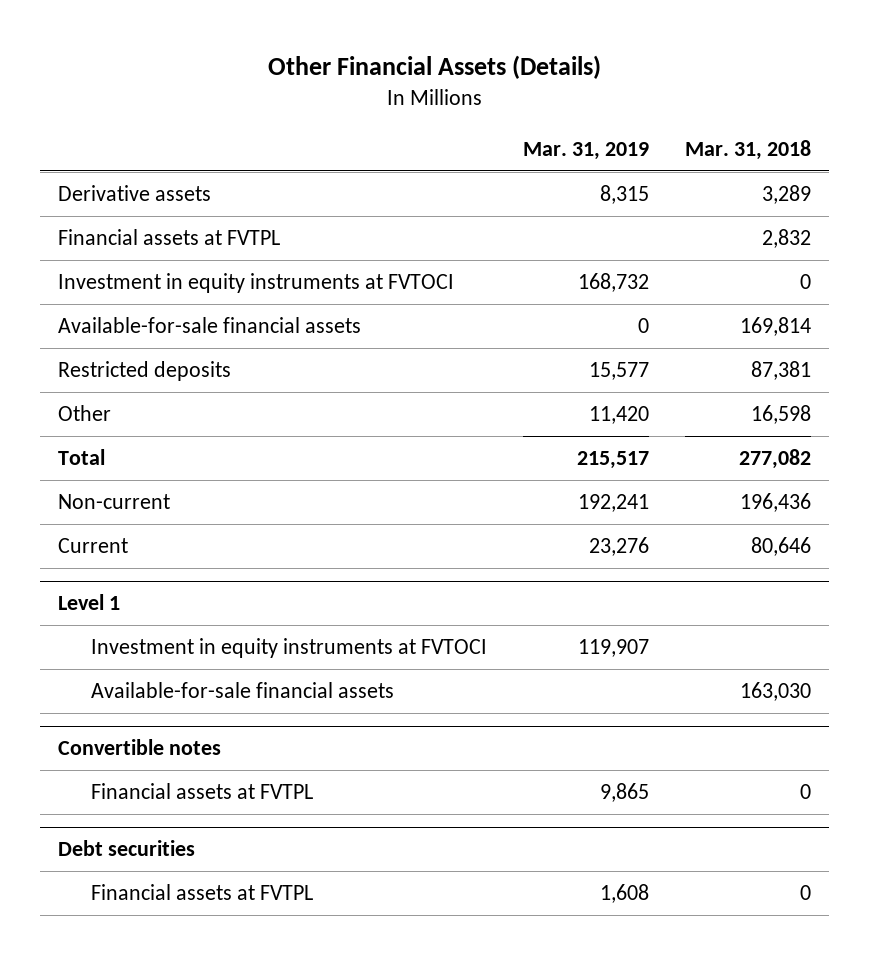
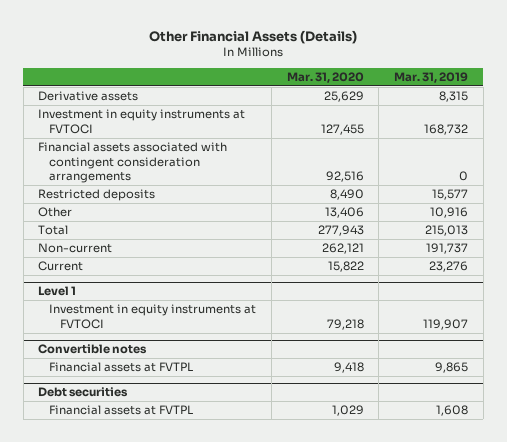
[685,140,812,161] Mar. 31, 2018 -> none
none -> [286,71,364,83] Mar. 31, 2020
[58,229,281,246] Financial assets at FVTPL -> none
[58,317,362,334] Available-for-sale financial assets -> none
none -> [38,142,228,184] Financial assets associated with contingent consideration arrangements
[588,406,649,425] 11,420 -> [430,207,469,219] 10,916
[576,451,649,470] 215,517 -> [425,225,469,237] 215,013
[577,494,649,513] 192,241 -> [426,243,469,255] 191,737
[90,682,394,699] Available-for-sale financial assets -> none

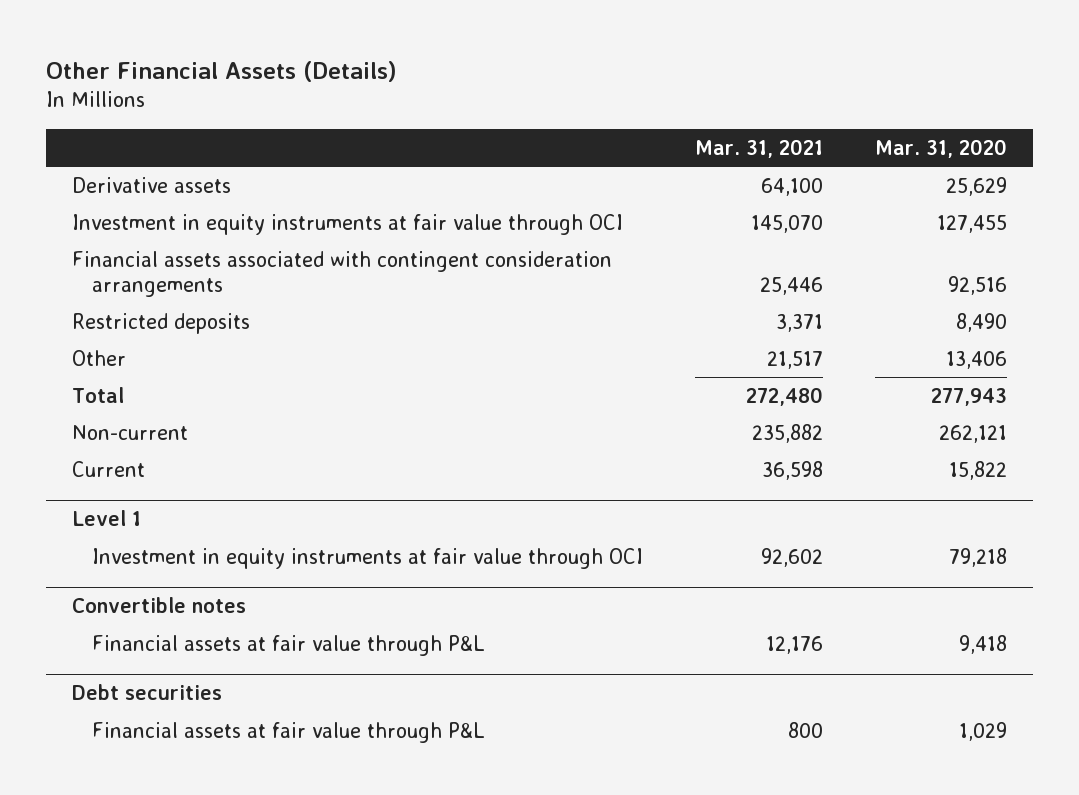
[394,71,469,83] Mar. 31, 2019 -> none
none -> [695,138,824,158] Mar. 31, 2021
[38,109,246,134] Investment in equity instruments at FVTOCI -> [71,213,623,235] Investment in equity instruments at fair value through OCI
[49,304,257,329] Investment in equity instruments at FVTOCI -> [92,547,644,569] Investment in equity instruments at fair value through OCI
[49,362,194,373] Financial assets at FVTPL -> [92,634,486,656] Financial assets at fair value through P&L
[49,405,194,416] Financial assets at FVTPL -> [92,721,486,743] Financial assets at fair value through P&L

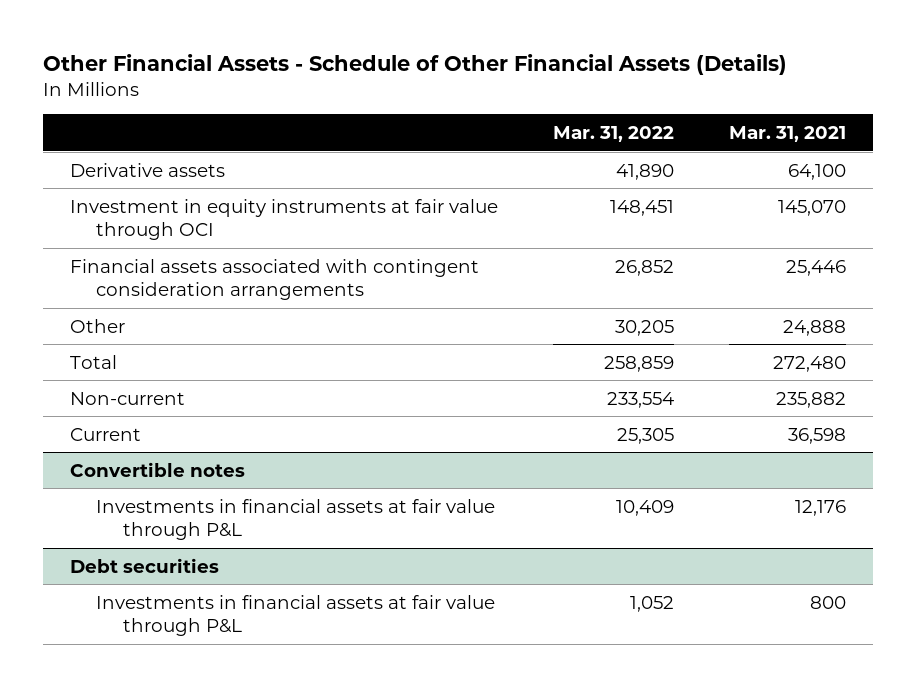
[45,60,397,82] Other Financial Assets (Details) -> [43,54,788,76] Other Financial Assets - Schedule of Other Financial Assets (Details)
[875,138,1008,158] Mar. 31, 2020 -> none
none -> [552,125,674,142] Mar. 31, 2022
[71,312,250,334] Restricted deposits -> none
[767,350,824,369] 21,517 -> [782,319,846,336] 24,888
[71,510,141,527] Level 1 -> none
[92,547,644,569] Investment in equity instruments at fair value through OCI -> none
[92,634,486,656] Financial assets at fair value through P&L -> [96,498,496,540] Investments in financial assets at fair value through P&L
[92,721,486,743] Financial assets at fair value through P&L -> [96,594,496,636] Investments in financial assets at fair value through P&L

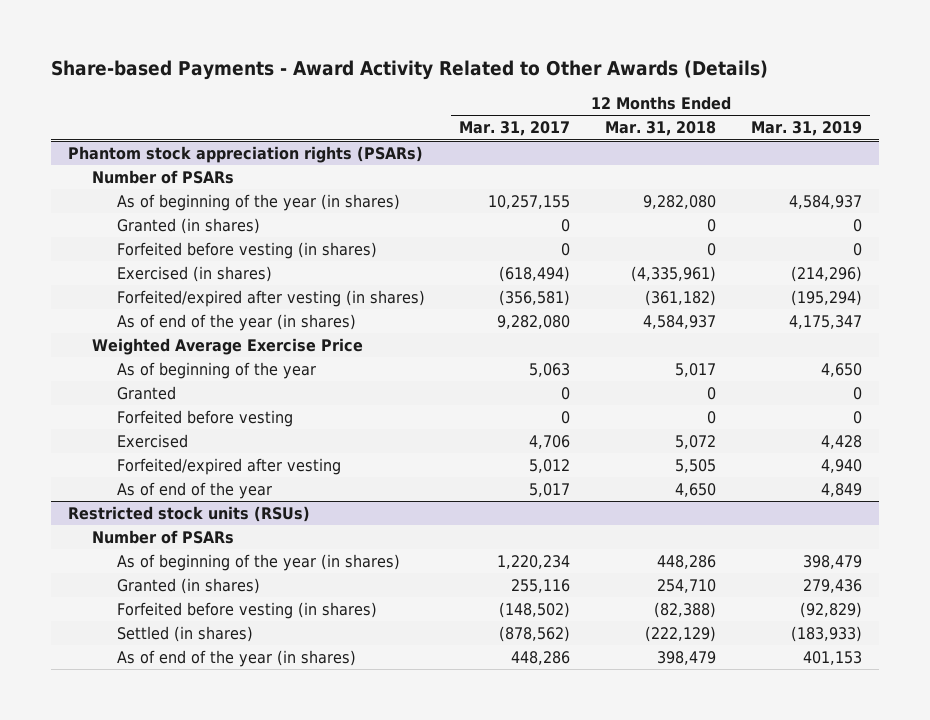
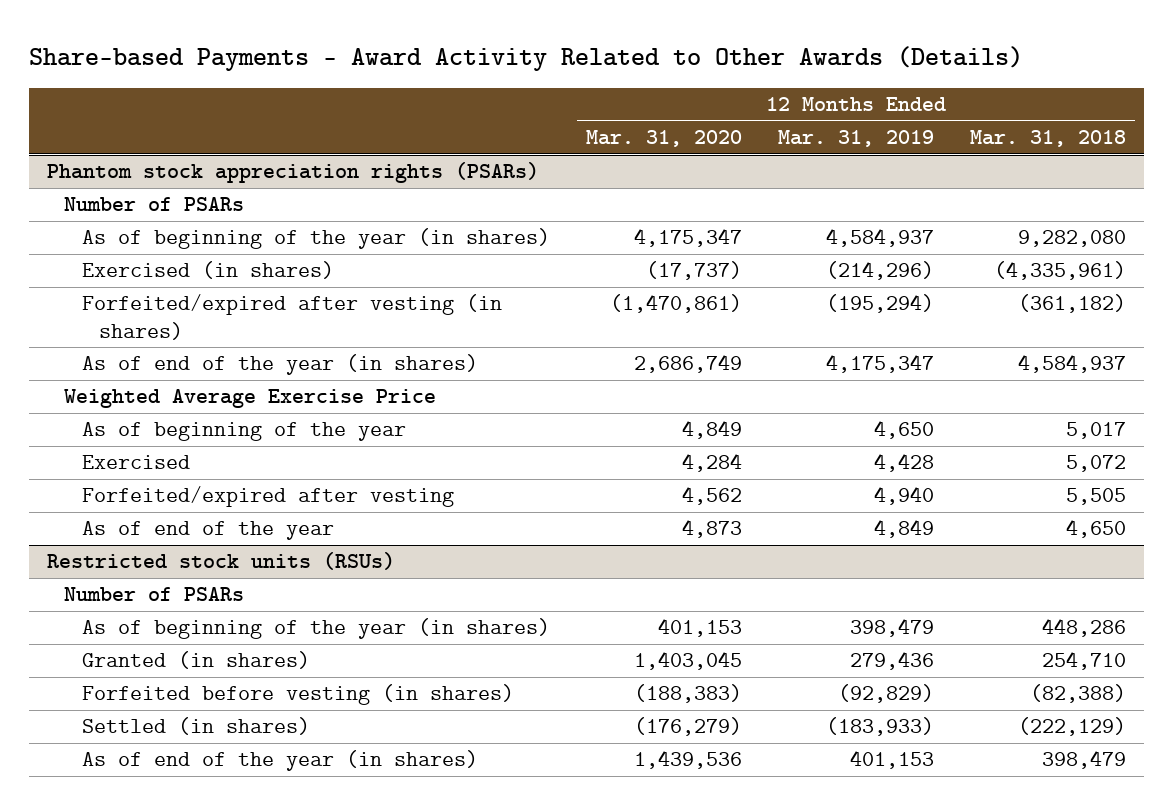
[459,121,571,137] Mar. 31, 2017 -> none
none -> [585,130,742,148] Mar. 31, 2020
[116,217,260,234] Granted (in shares) -> none
[116,241,377,259] Forfeited before vesting (in shares) -> none
[116,385,176,400] Granted -> none
[116,409,293,427] Forfeited before vesting -> none

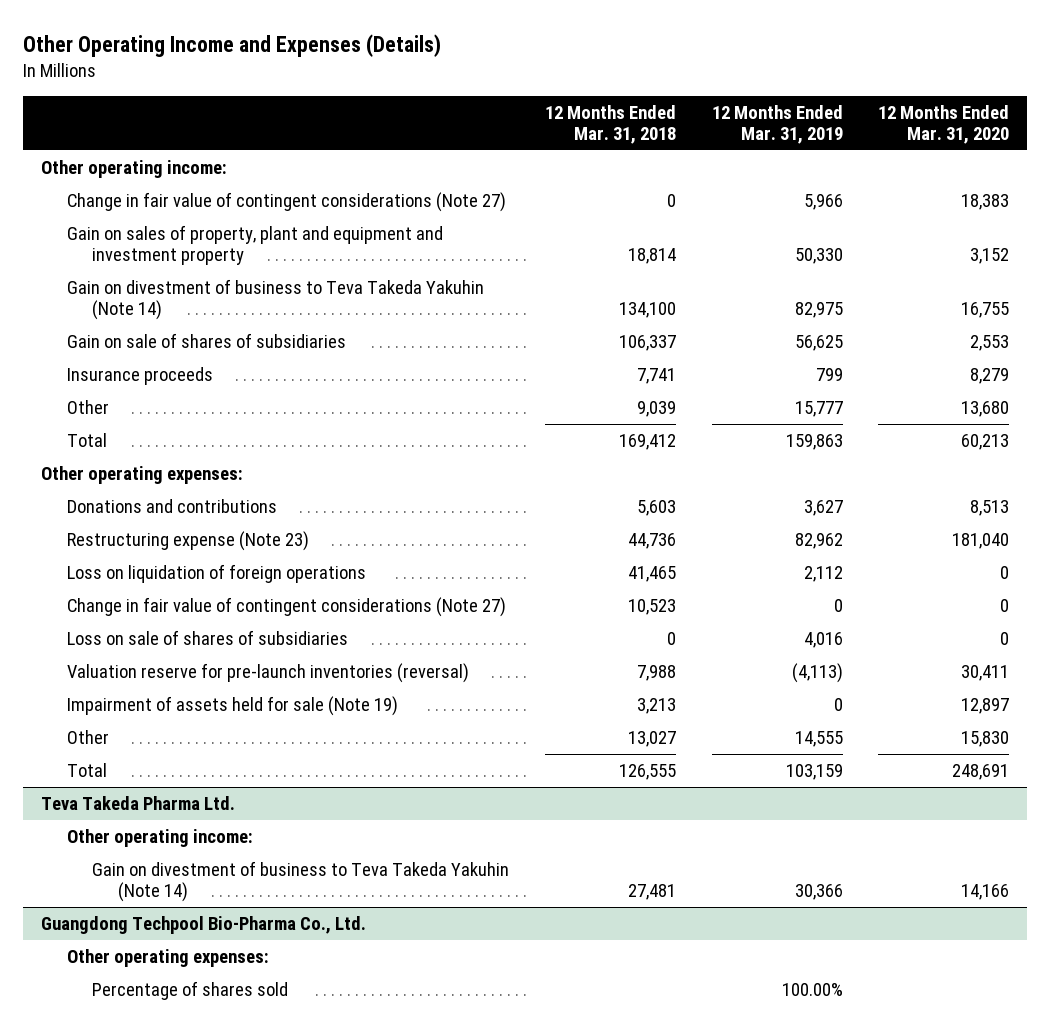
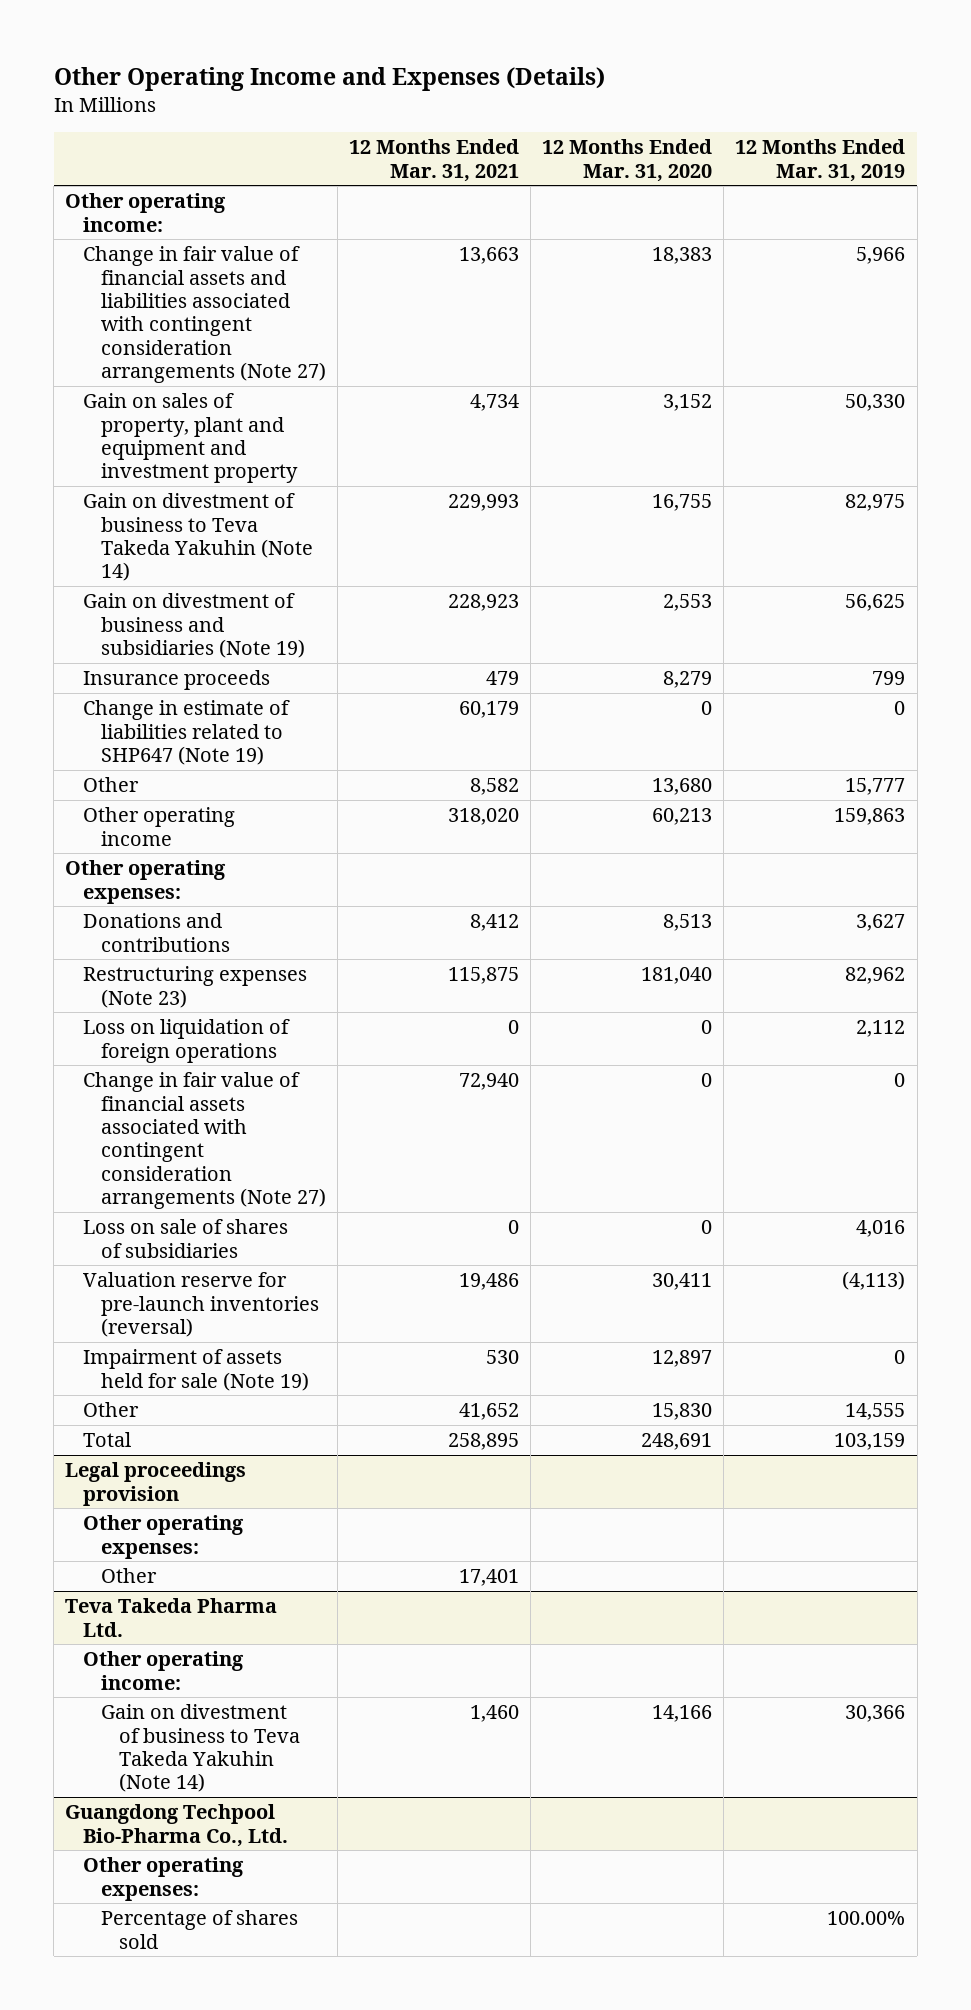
[544,104,676,145] 12 Months Ended Mar. 31, 2018 -> none
none -> [349,139,520,182] 12 Months Ended Mar. 31, 2021
[66,191,506,212] Change in fair value of contingent considerations (Note 27) -> [83,246,327,384] Change in fair value of financial assets and liabilities associated with contingent consideration arrangements (Note 27)
[66,332,346,348] Gain on sale of shares of subsidiaries -> [83,593,306,658] Gain on divestment of business and subsidiaries (Note 19)
none -> [83,700,291,765] Change in estimate of liabilities related to SHP647 (Note 19)
[66,432,107,447] Total -> [83,807,236,846] Other operating income
[66,530,309,551] Restructuring expense (Note 23) -> [83,966,308,1008] Restructuring expenses (Note 23)
[66,596,506,617] Change in fair value of contingent considerations (Note 27) -> [83,1072,327,1210] Change in fair value of financial assets associated with contingent consideration arrangements (Note 27)
none -> [65,1462,247,1506] Legal proceedings provision
none -> [83,1515,245,1559] Other operating expenses:
none -> [101,1568,158,1584] Other

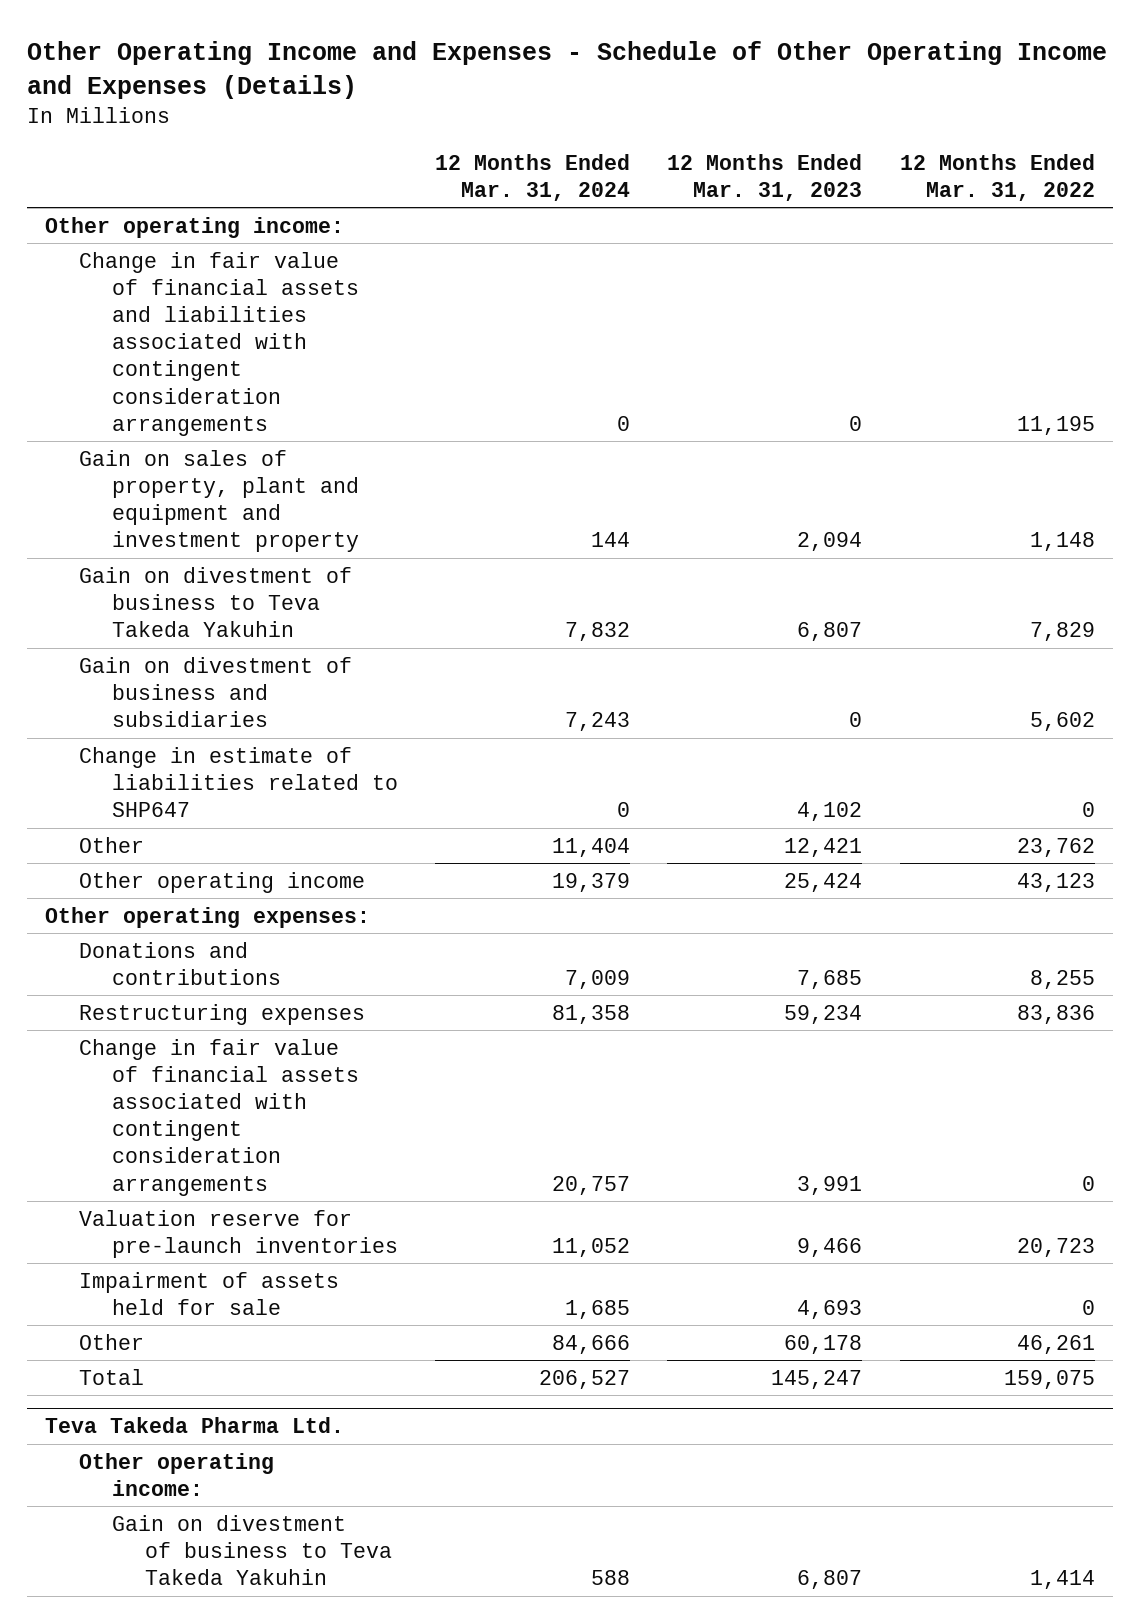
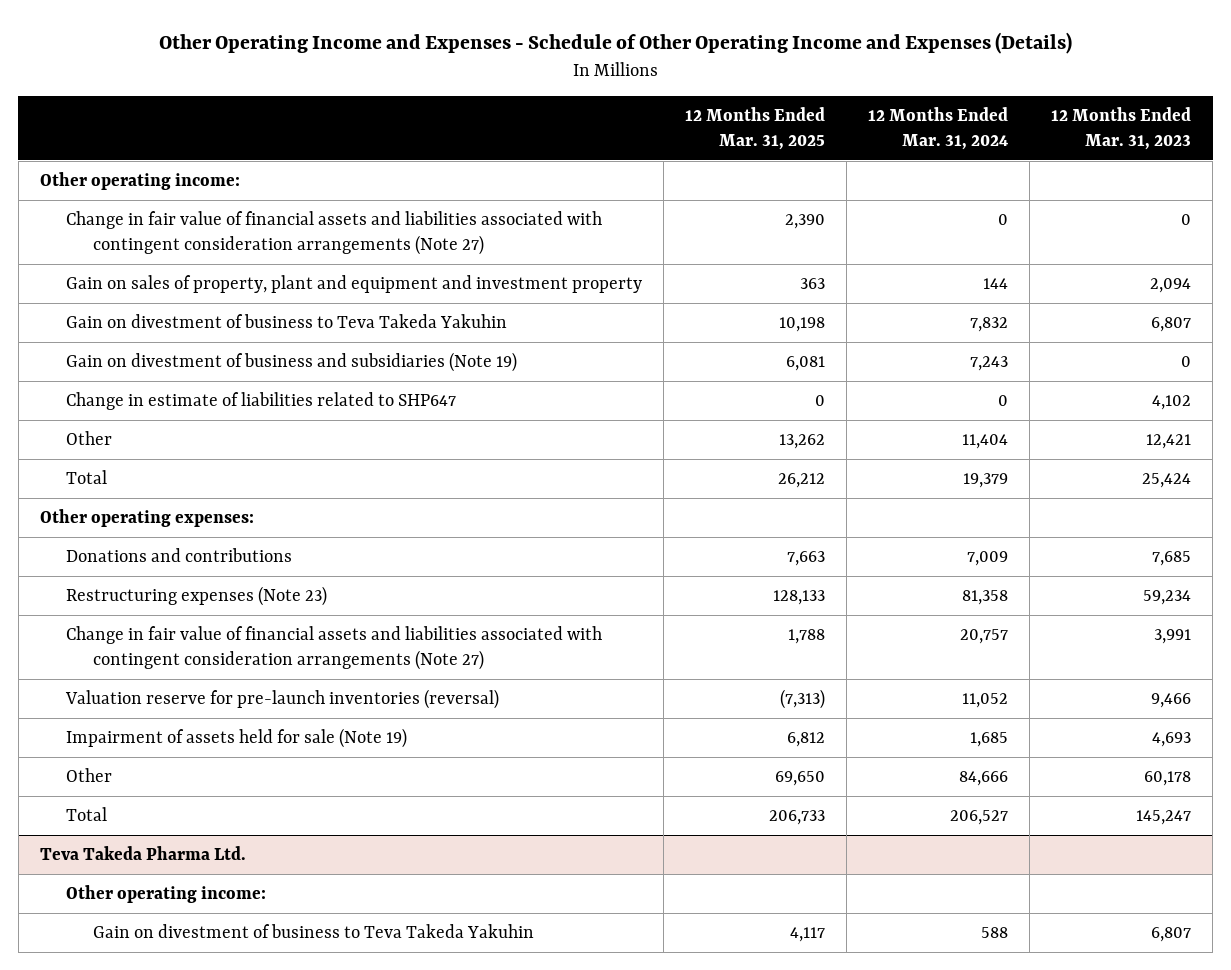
[899,153,1095,201] 12 Months Ended Mar. 31, 2022 -> none
none -> [685,107,826,151] 12 Months Ended Mar. 31, 2025
[78,251,359,436] Change in fair value of financial assets and liabilities associated with contingent consideration arrangements -> [66,211,603,256] Change in fair value of financial assets and liabilities associated with contingent consideration arrangements (Note 27)
[78,656,352,728] Gain on divestment of business and subsidiaries -> [66,352,518,373] Gain on divestment of business and subsidiaries (Note 19)
[78,871,365,893] Other operating income -> [66,470,108,485] Total
[78,1003,365,1025] Restructuring expenses -> [66,586,328,607] Restructuring expenses (Note 23)
[78,1038,359,1196] Change in fair value of financial assets associated with contingent consideration arrangements -> [66,626,603,671] Change in fair value of financial assets and liabilities associated with contingent consideration arrangements (Note 27)
[78,1209,398,1258] Valuation reserve for pre-launch inventories -> [65,689,500,710] Valuation reserve for pre-launch inventories (reversal)
[78,1271,339,1315] Impairment of assets held for sale -> [66,728,408,749] Impairment of assets held for sale (Note 19)

